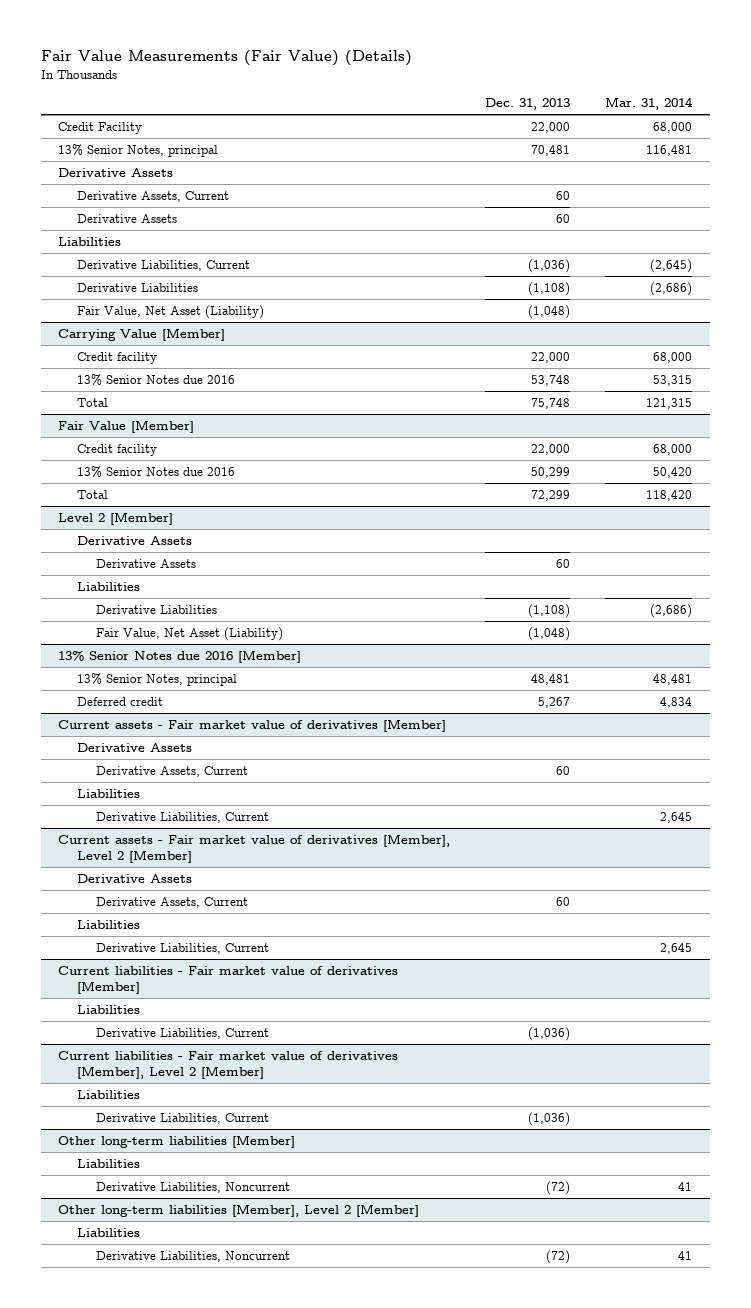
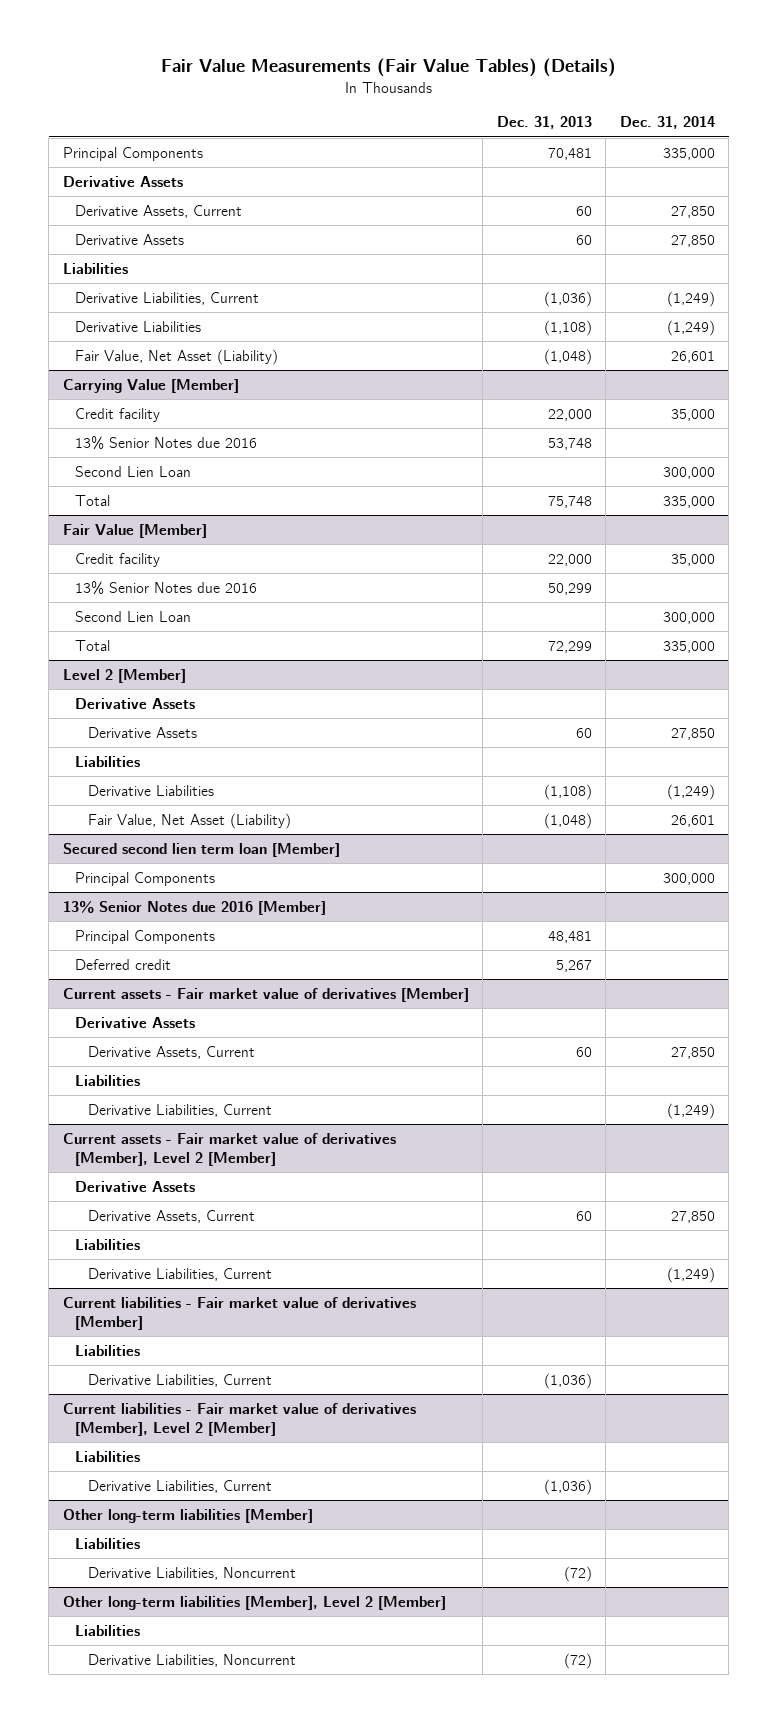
[40,50,412,67] Fair Value Measurements (Fair Value) (Details) -> [160,58,616,78] Fair Value Measurements (Fair Value Tables) (Details)
[605,97,694,111] Mar. 31, 2014 -> none
none -> [619,116,715,130] Dec. 31, 2014
[58,121,143,134] Credit Facility -> none
[58,143,219,157] 13% Senior Notes, principal -> [62,146,203,161] Principal Components
none -> [75,465,192,477] Second Lien Loan
none -> [75,610,192,622] Second Lien Loan
none -> [62,842,340,857] Secured second lien term loan [Member]
none -> [75,871,216,886] Principal Components
[76,672,237,686] 13% Senior Notes, principal -> [75,929,216,944] Principal Components

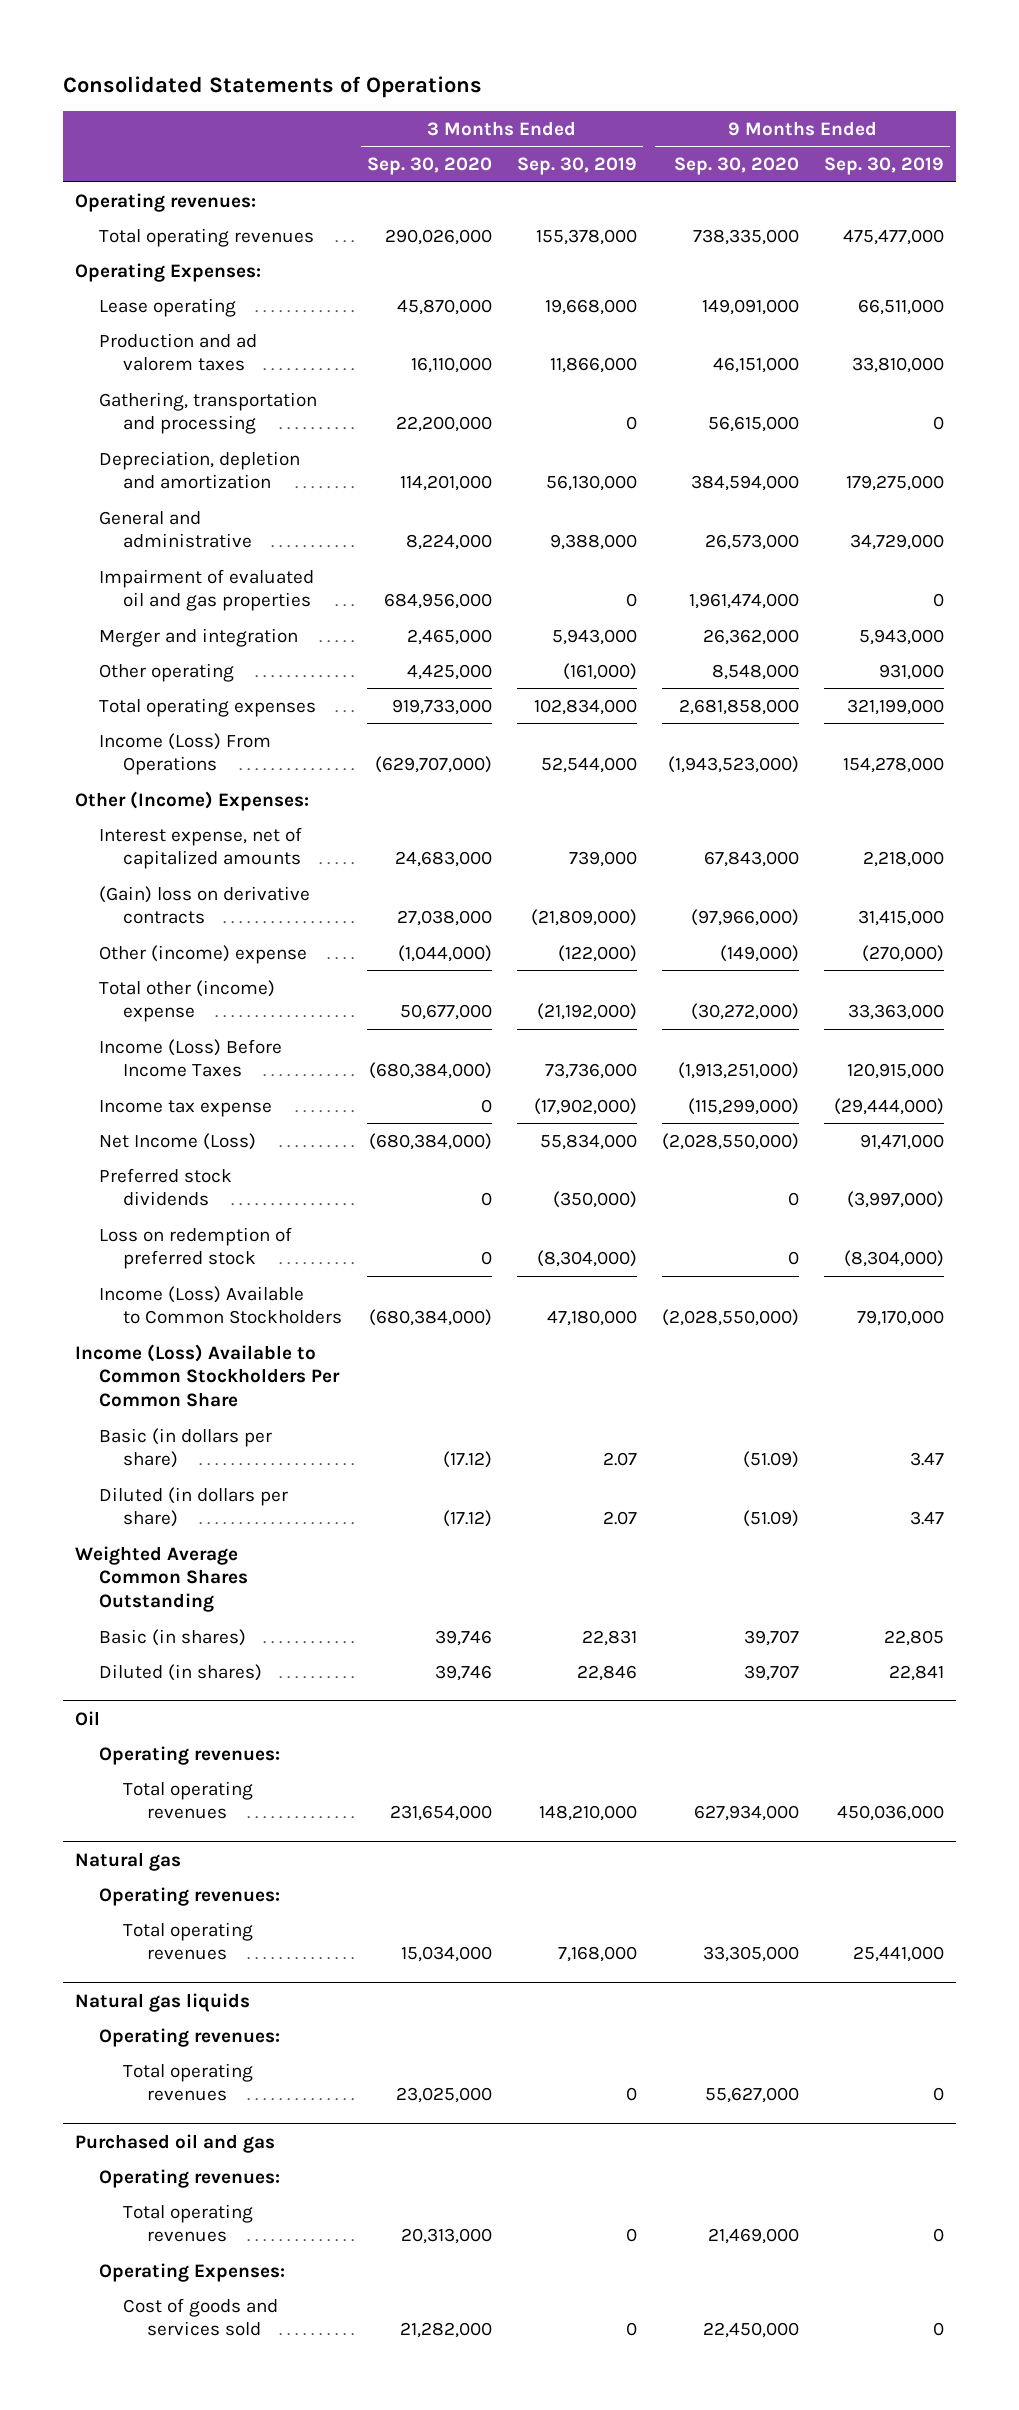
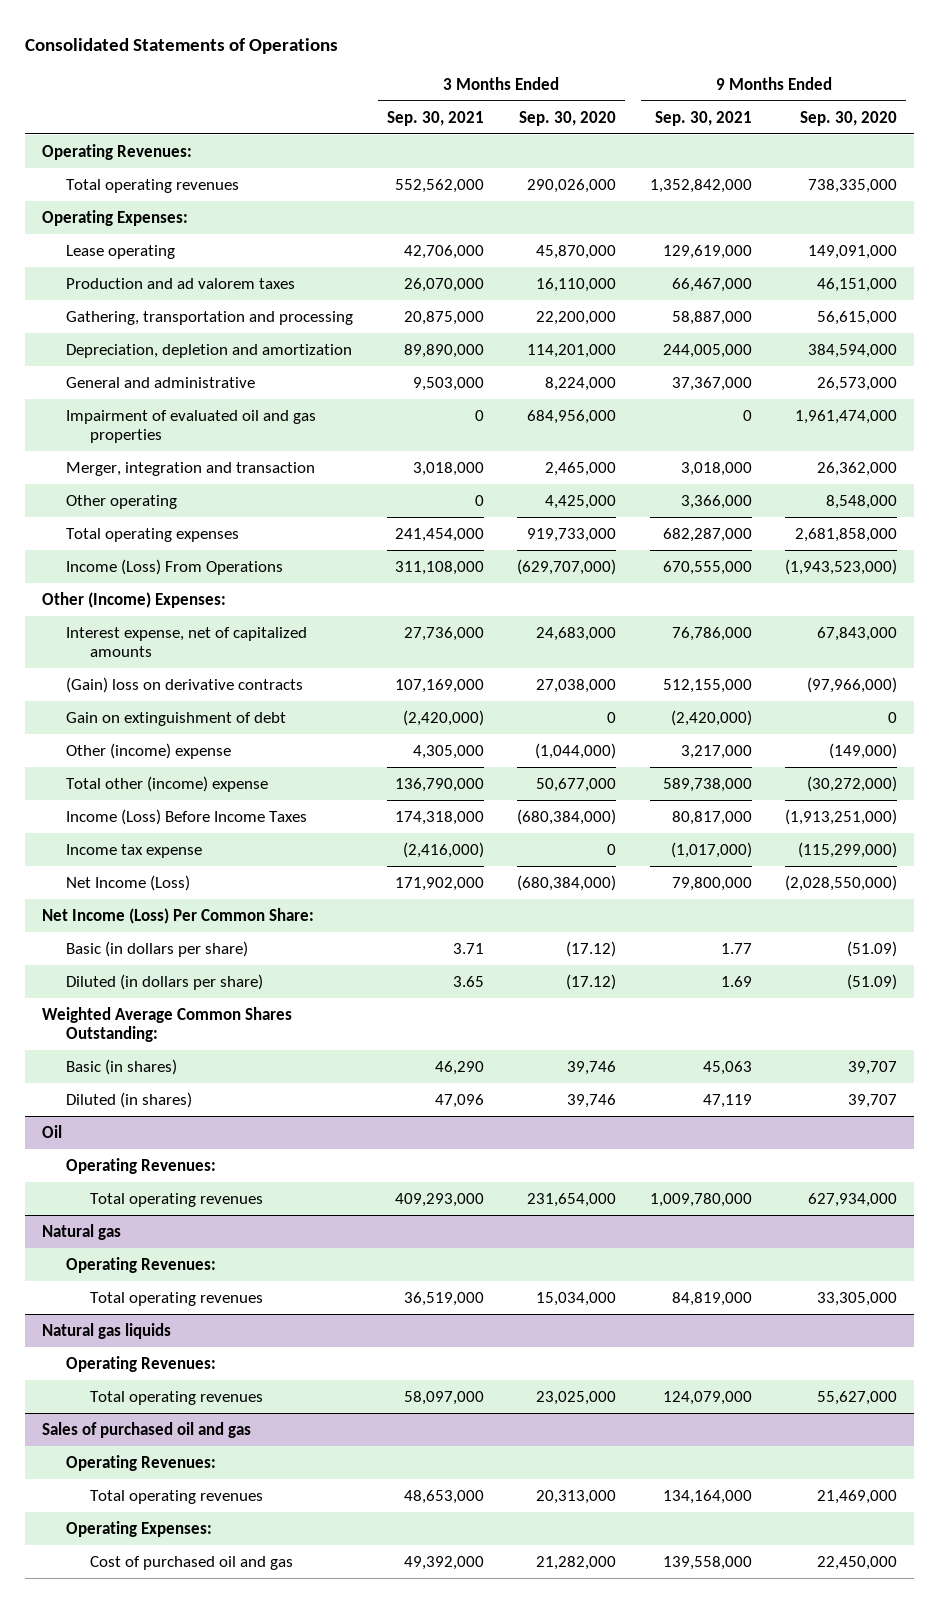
[516,157,637,176] Sep. 30, 2019 -> none
[823,157,944,176] Sep. 30, 2019 -> none
none -> [386,110,484,126] Sep. 30, 2021
none -> [654,110,752,126] Sep. 30, 2021
[75,192,257,212] Operating revenues: -> [42,143,193,160] Operating Revenues:
[99,627,299,647] Merger and integration -> [66,461,316,476] Merger, integration and transaction
none -> [66,711,287,726] Gain on extinguishment of debt
[99,1167,233,1207] Preferred stock dividends -> none
[99,1226,293,1270] Loss on redemption of preferred stock -> none
[99,1285,343,1325] Income (Loss) Available to Common Stockholders -> none
[75,1343,341,1407] Income (Loss) Available to Common Stockholders Per Common Share -> [42,907,315,924] Net Income (Loss) Per Common Share:
[75,1545,249,1612] Weighted Average Common Shares Outstanding -> [42,1006,293,1043] Weighted Average Common Shares Outstanding:
[99,1745,281,1765] Operating revenues: -> [66,1157,217,1174] Operating Revenues:
[99,1886,281,1906] Operating revenues: -> [66,1256,217,1273] Operating Revenues:
[99,2027,281,2047] Operating revenues: -> [66,1355,217,1372] Operating Revenues:
[75,2133,276,2153] Purchased oil and gas -> [42,1421,252,1438] Sales of purchased oil and gas
[99,2168,281,2188] Operating revenues: -> [66,1454,217,1471] Operating Revenues:
[123,2297,279,2337] Cost of goods and services sold -> [89,1555,293,1570] Cost of purchased oil and gas

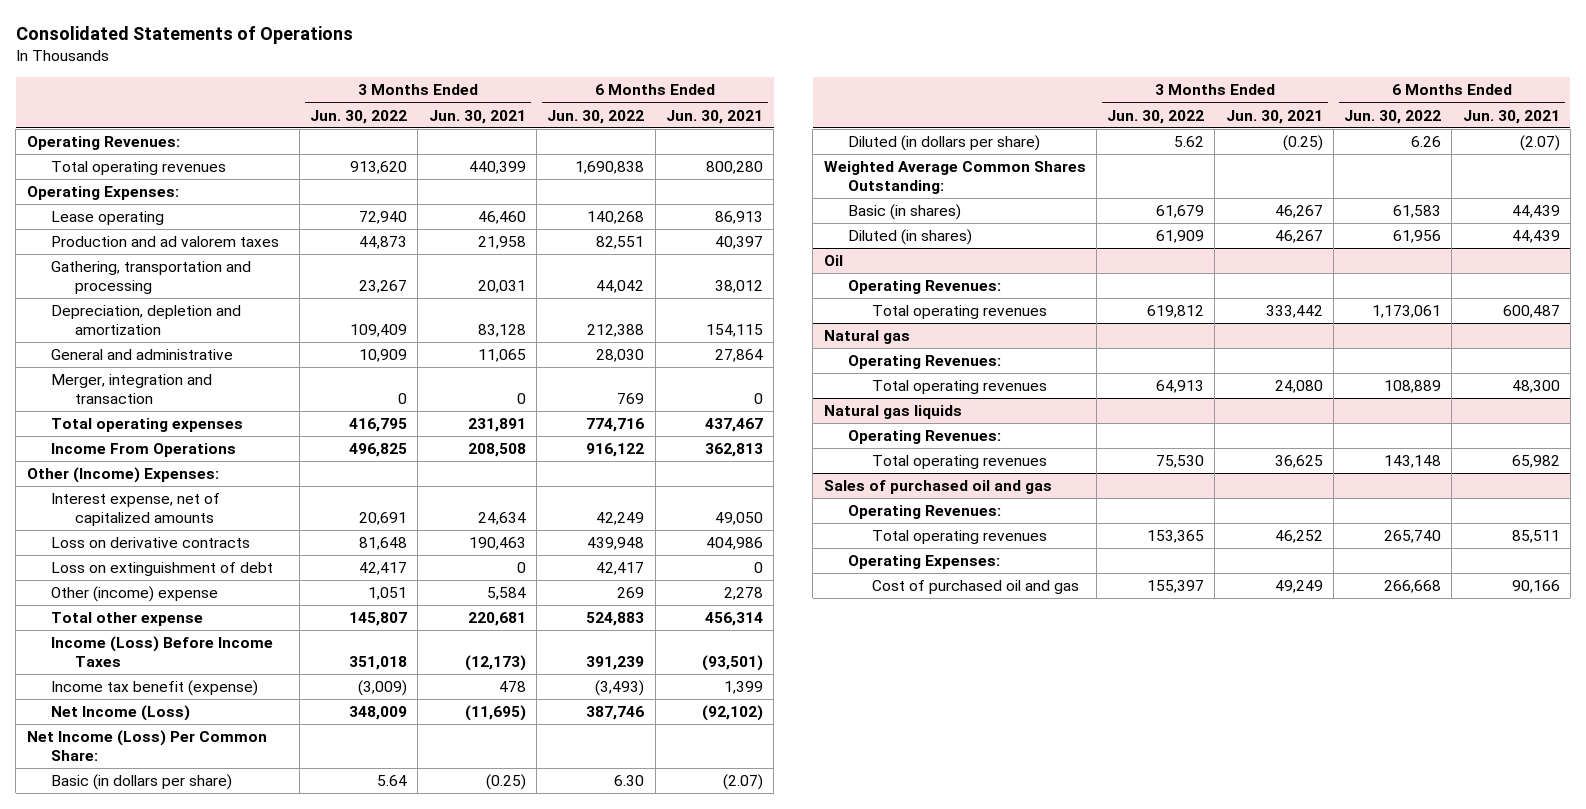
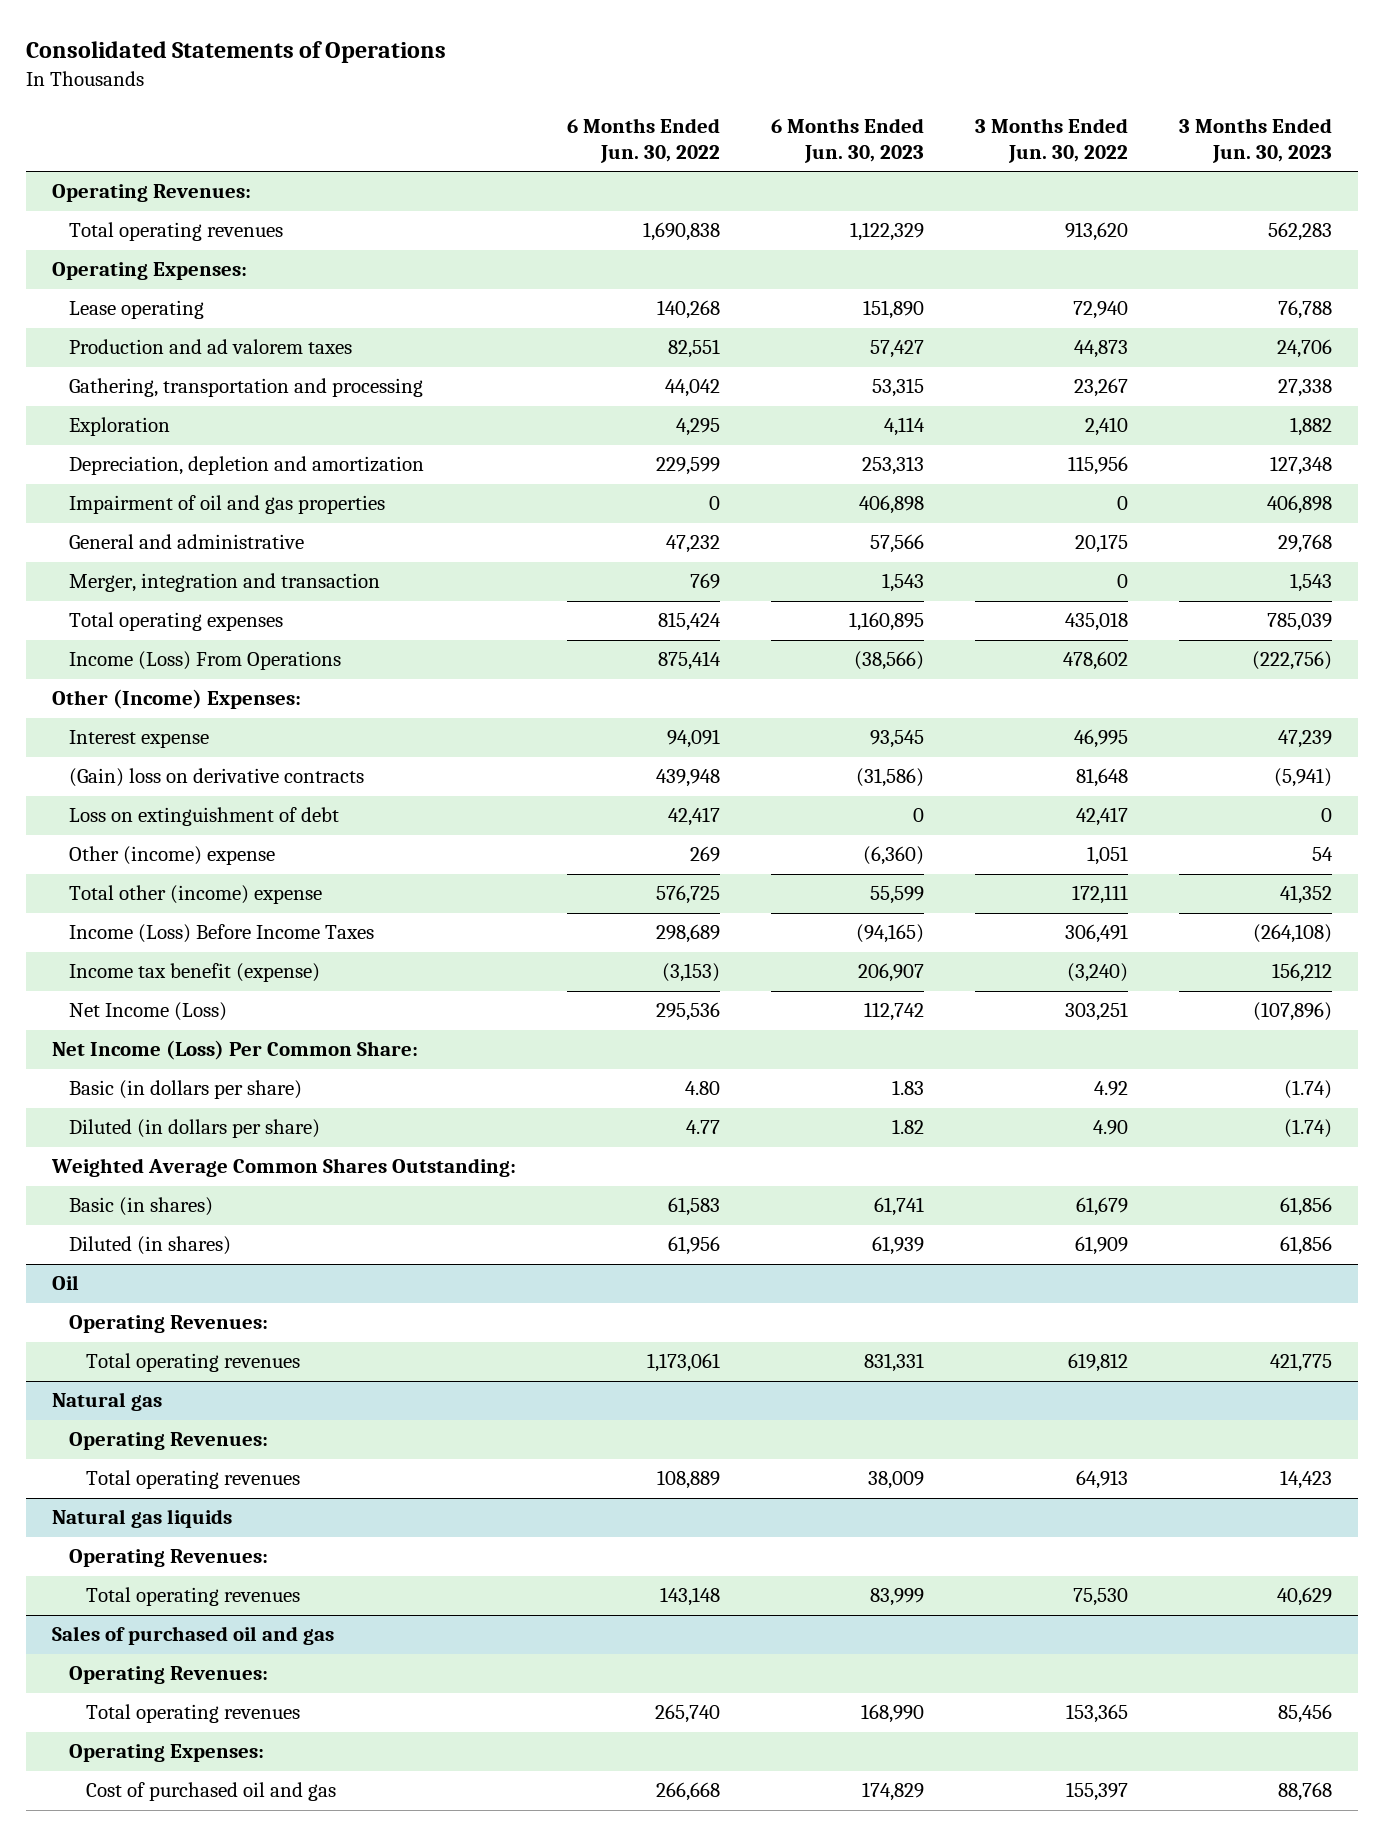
[428,109,526,124] Jun. 30, 2021 -> none
[665,109,763,124] Jun. 30, 2021 -> none
none -> [770,117,924,163] 6 Months Ended Jun. 30, 2023
none -> [1178,117,1332,163] 3 Months Ended Jun. 30, 2023
none -> [68,417,170,437] Exploration
[350,323,408,337] 109,409 -> [1067,456,1128,476] 115,956
[587,323,645,337] 212,388 -> [655,457,720,476] 229,599
none -> [68,495,385,515] Impairment of oil and gas properties
[359,349,408,363] 10,909 -> [1074,534,1128,554] 20,175
[596,349,645,363] 28,030 -> [665,535,720,554] 47,232
[349,418,408,433] 416,795 -> [1064,612,1128,632] 435,018
[586,418,645,433] 774,716 -> [657,612,721,632] 815,424
[50,443,236,458] Income From Operations -> [68,651,341,671] Income (Loss) From Operations
[349,443,408,458] 496,825 -> [1062,651,1128,671] 478,602
[586,443,645,458] 916,122 -> [657,651,721,671] 875,414
[50,493,220,526] Interest expense, net of capitalized amounts -> [68,730,209,749] Interest expense
[359,511,408,525] 20,691 -> [1073,729,1128,749] 46,995
[596,511,645,525] 42,249 -> [666,729,720,749] 94,091
[50,537,250,549] Loss on derivative contracts -> [68,768,364,788] (Gain) loss on derivative contracts
[50,612,203,627] Total other expense -> [68,885,322,905] Total other (income) expense
[349,612,408,627] 145,807 -> [1071,885,1128,905] 172,111
[586,612,645,627] 524,883 -> [655,885,720,905] 576,725
[349,655,408,670] 351,018 -> [1064,924,1128,944] 306,491
[586,655,645,670] 391,239 -> [655,924,720,944] 298,689
[358,680,408,697] (3,009) -> [1066,963,1128,983] (3,240)
[595,680,645,697] (3,493) -> [661,963,720,983] (3,153)
[349,706,408,721] 348,009 -> [1064,1002,1128,1022] 303,251
[586,706,645,721] 387,746 -> [655,1002,720,1022] 295,536
[377,775,408,787] 5.64 -> [1093,1081,1128,1097] 4.92
[614,775,645,787] 6.30 -> [684,1081,720,1096] 4.80
[1174,136,1205,148] 5.62 -> [1092,1120,1128,1136] 4.90
[1411,136,1442,148] 6.26 -> [685,1120,720,1135] 4.77

